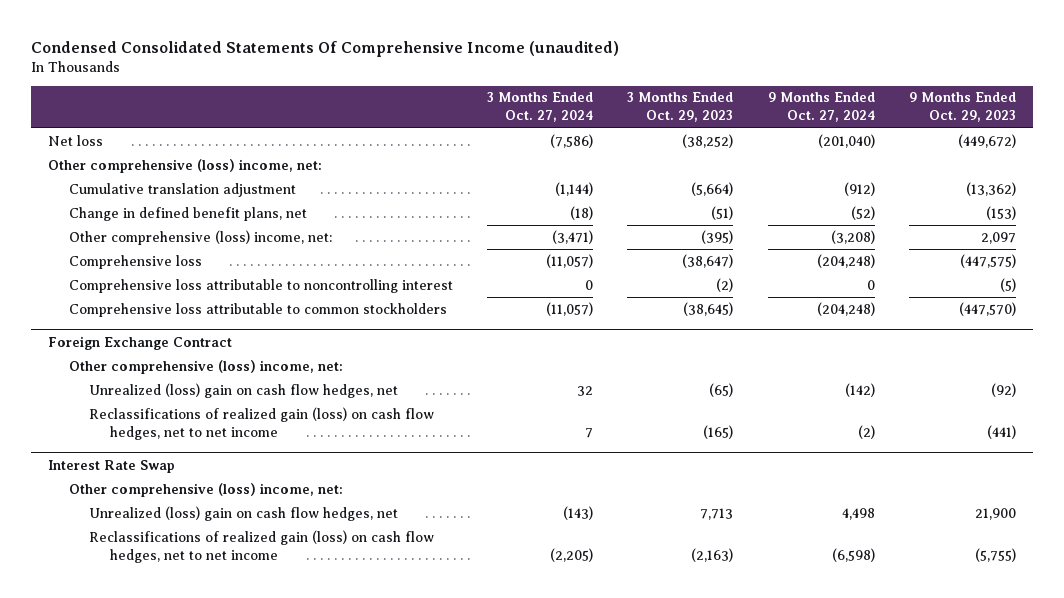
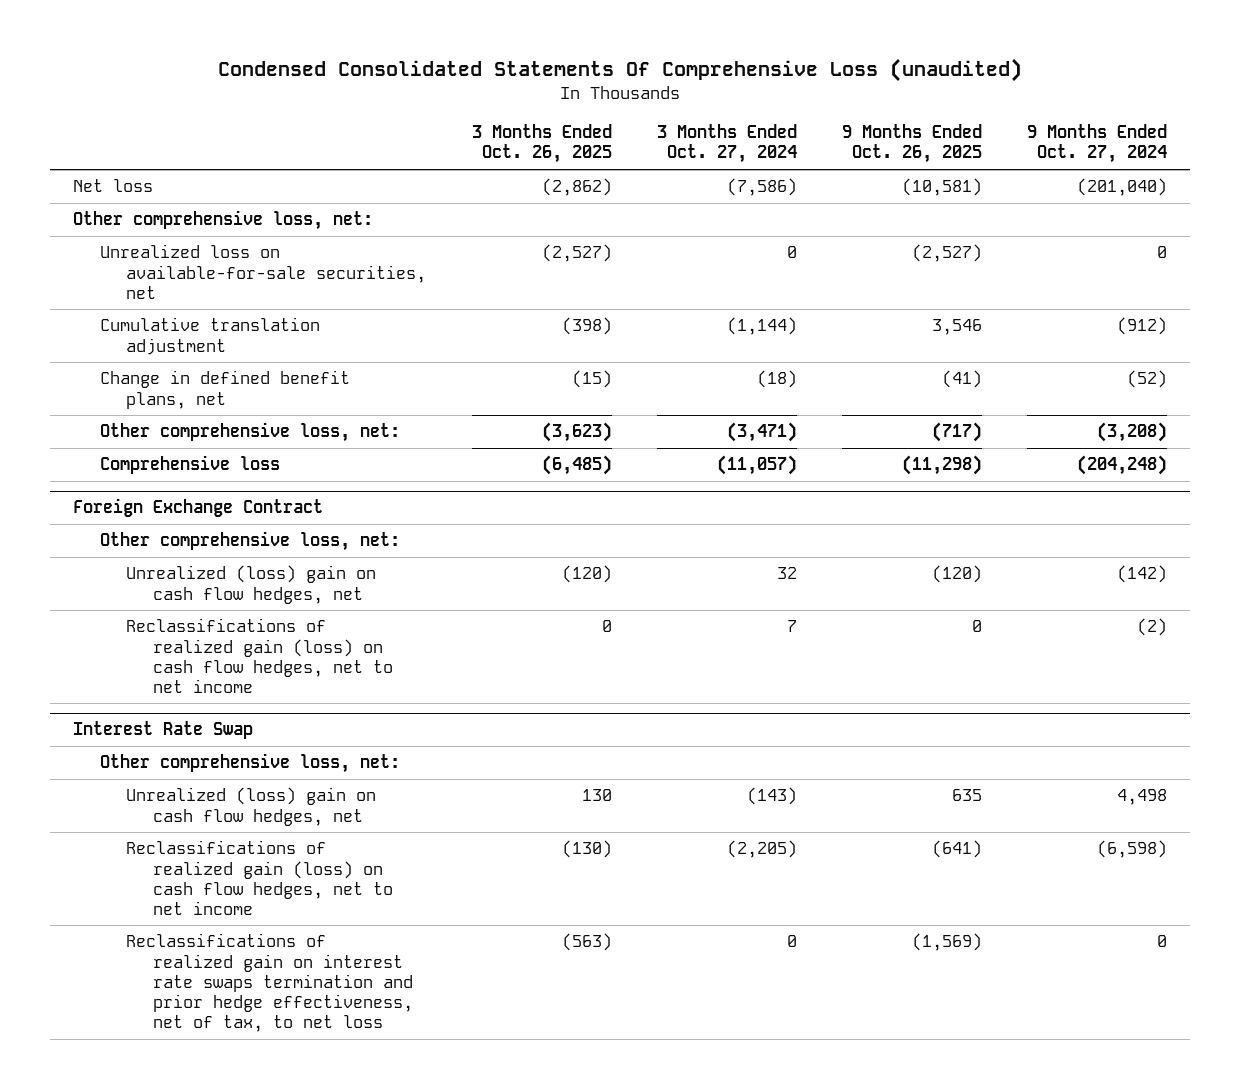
[30,40,619,57] Condensed Consolidated Statements Of Comprehensive Income (unaudited) -> [218,58,1023,83] Condensed Consolidated Statements Of Comprehensive Loss (unaudited)
[627,92,734,123] 3 Months Ended Oct. 29, 2023 -> none
[908,92,1016,123] 9 Months Ended Oct. 29, 2023 -> none
none -> [471,124,612,164] 3 Months Ended Oct. 26, 2025
none -> [842,124,983,164] 9 Months Ended Oct. 26, 2025
[48,158,323,173] Other comprehensive (loss) income, net: -> [73,210,374,231] Other comprehensive loss, net:
none -> [99,244,427,299] Unrealized loss on available-for-sale securities, net
[68,229,332,245] Other comprehensive (loss) income, net: -> [99,422,400,443] Other comprehensive loss, net:
[68,278,453,293] Comprehensive loss attributable to noncontrolling interest -> none
[68,302,447,317] Comprehensive loss attributable to common stockholders -> none
[68,359,343,374] Other comprehensive (loss) income, net: -> [99,531,400,552] Other comprehensive loss, net:
[68,482,343,497] Other comprehensive (loss) income, net: -> [99,753,400,774] Other comprehensive loss, net:
none -> [126,933,414,1033] Reclassifications of realized gain on interest rate swaps termination and prior hedge effectiveness, net of tax, to net loss

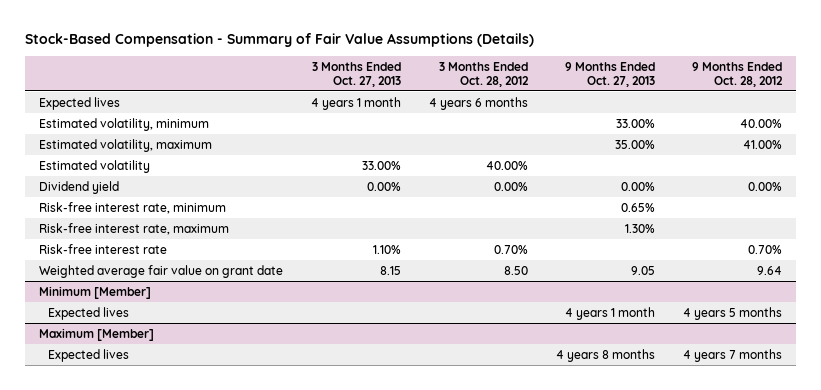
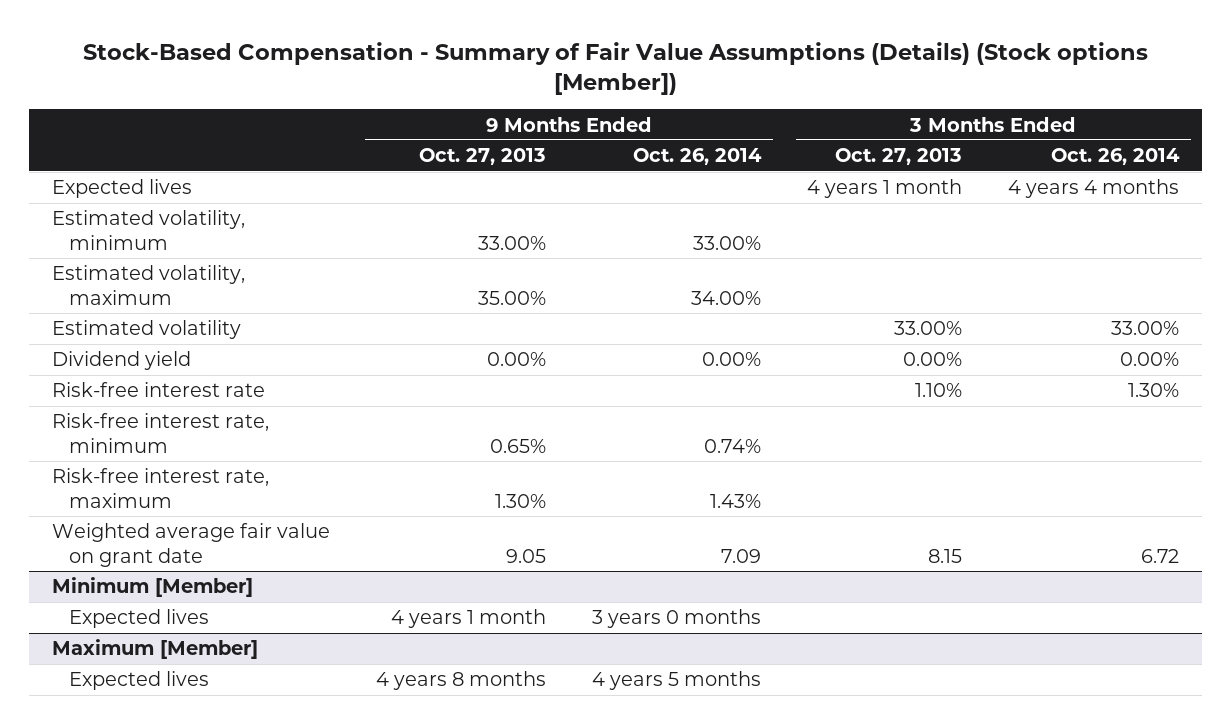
[25,32,535,47] Stock-Based Compensation - Summary of Fair Value Assumptions (Details) -> [82,41,1148,95] Stock-Based Compensation - Summary of Fair Value Assumptions (Details) (Stock options [Member])
[439,61,530,87] 3 Months Ended Oct. 28, 2012 -> none
[692,61,784,87] 9 Months Ended Oct. 28, 2012 -> none
none -> [633,148,763,166] Oct. 26, 2014
none -> [1051,148,1181,166] Oct. 26, 2014
[39,243,168,254] Risk-free interest rate -> [52,382,266,398] Risk-free interest rate

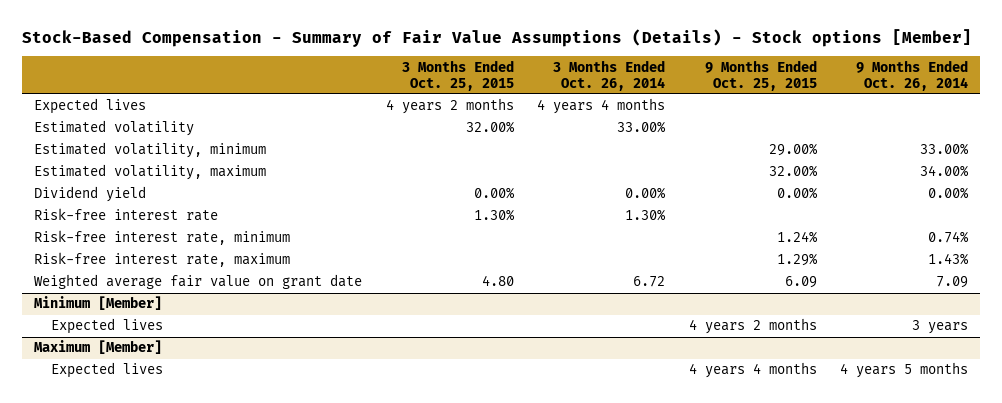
[82,41,1148,95] Stock-Based Compensation - Summary of Fair Value Assumptions (Details) (Stock options [Member]) -> [22,29,973,48] Stock-Based Compensation - Summary of Fair Value Assumptions (Details) - Stock options [Member]
[419,148,547,166] Oct. 27, 2013 -> none
[835,148,963,166] Oct. 27, 2013 -> none
none -> [401,59,514,91] 3 Months Ended Oct. 25, 2015
none -> [704,59,817,91] 9 Months Ended Oct. 25, 2015
[52,320,242,340] Estimated volatility -> [34,120,195,137] Estimated volatility
[592,609,762,629] 3 years 0 months -> [912,320,969,335] 3 years

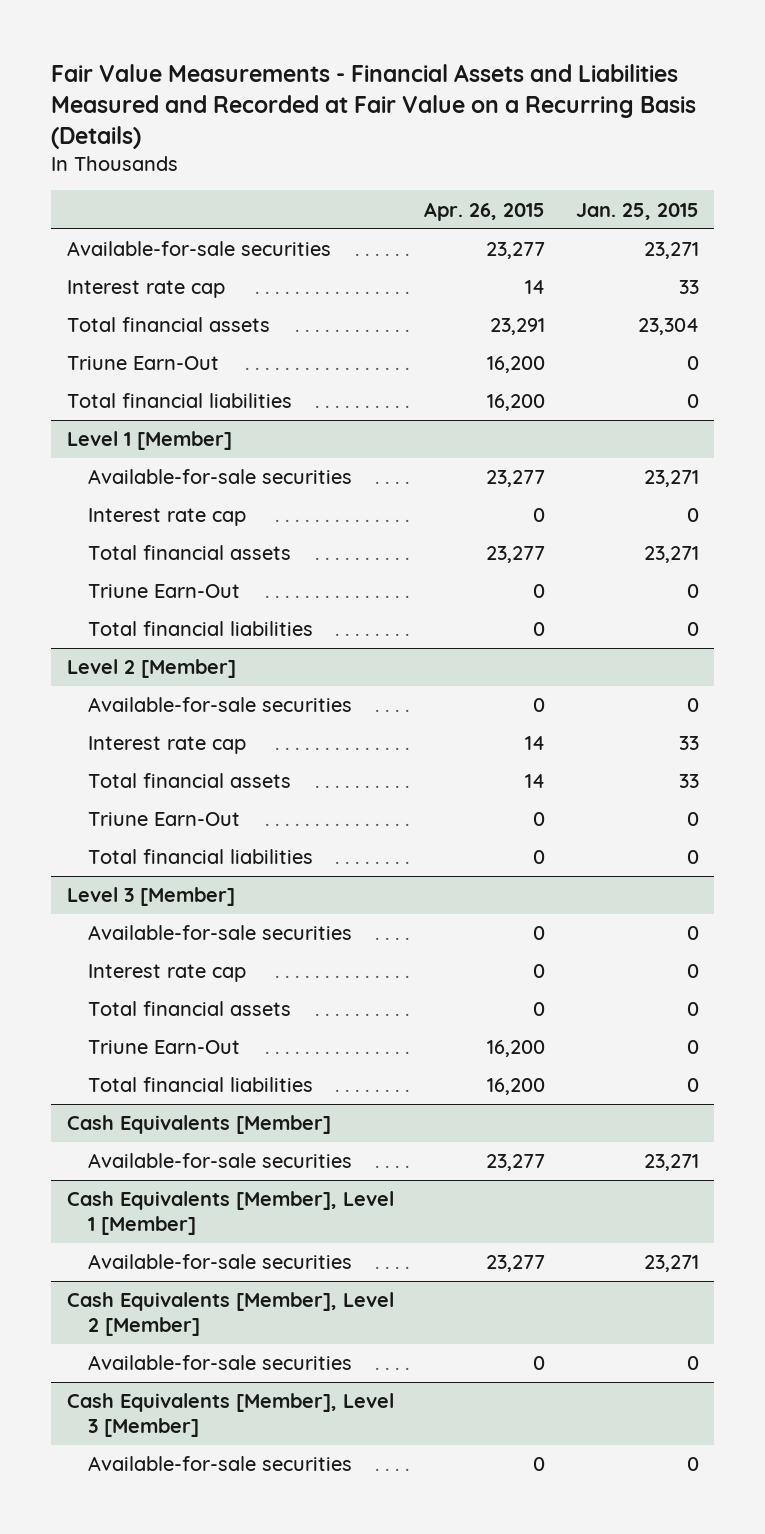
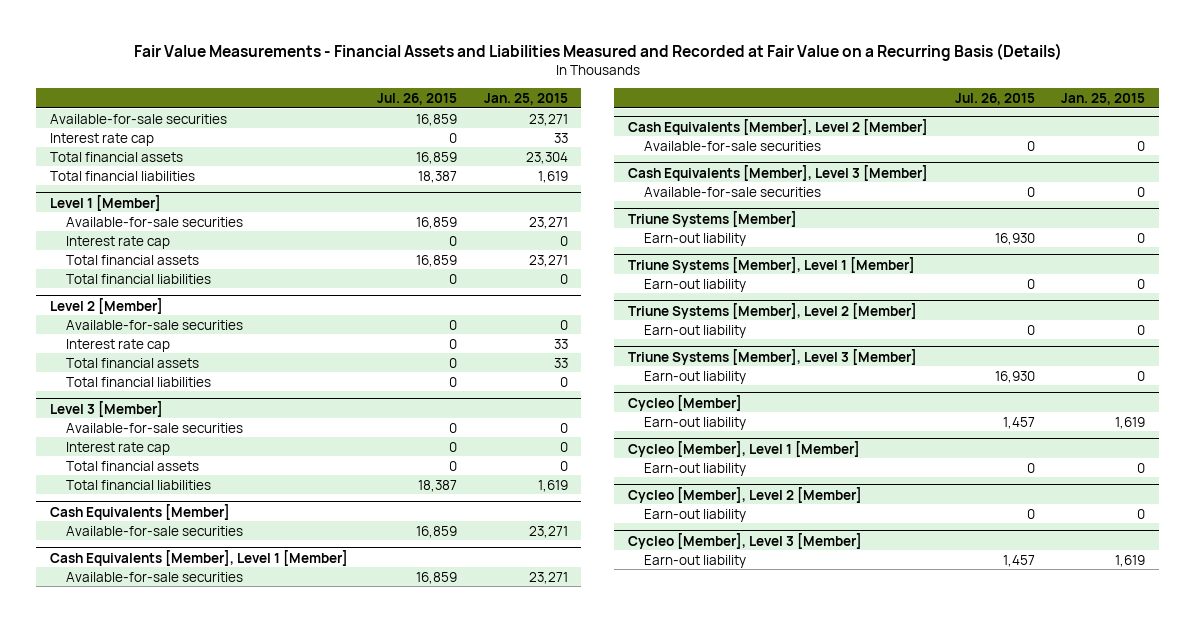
[424,201,546,221] Apr. 26, 2015 -> none
none -> [376,92,457,105] Jul. 26, 2015
[66,356,219,371] Triune Earn-Out -> none
[686,394,699,409] 0 -> [537,170,568,183] 1,619
[87,584,240,599] Triune Earn-Out -> none
[87,812,240,827] Triune Earn-Out -> none
[87,1040,240,1055] Triune Earn-Out -> none
[686,1078,699,1093] 0 -> [537,479,568,492] 1,619
none -> [627,210,797,227] Triune Systems [Member]
none -> [644,232,747,246] Earn-out liability
none -> [627,256,915,273] Triune Systems [Member], Level 1 [Member]
none -> [644,278,747,292] Earn-out liability
none -> [627,302,917,319] Triune Systems [Member], Level 2 [Member]
none -> [644,324,747,338] Earn-out liability
none -> [627,348,917,365] Triune Systems [Member], Level 3 [Member]
none -> [644,370,747,384] Earn-out liability
none -> [627,394,742,411] Cycleo [Member]
none -> [644,416,747,430] Earn-out liability
none -> [627,440,860,457] Cycleo [Member], Level 1 [Member]
none -> [644,462,747,476] Earn-out liability
none -> [627,486,862,503] Cycleo [Member], Level 2 [Member]
none -> [644,508,747,522] Earn-out liability
none -> [627,532,862,549] Cycleo [Member], Level 3 [Member]
none -> [644,554,747,568] Earn-out liability

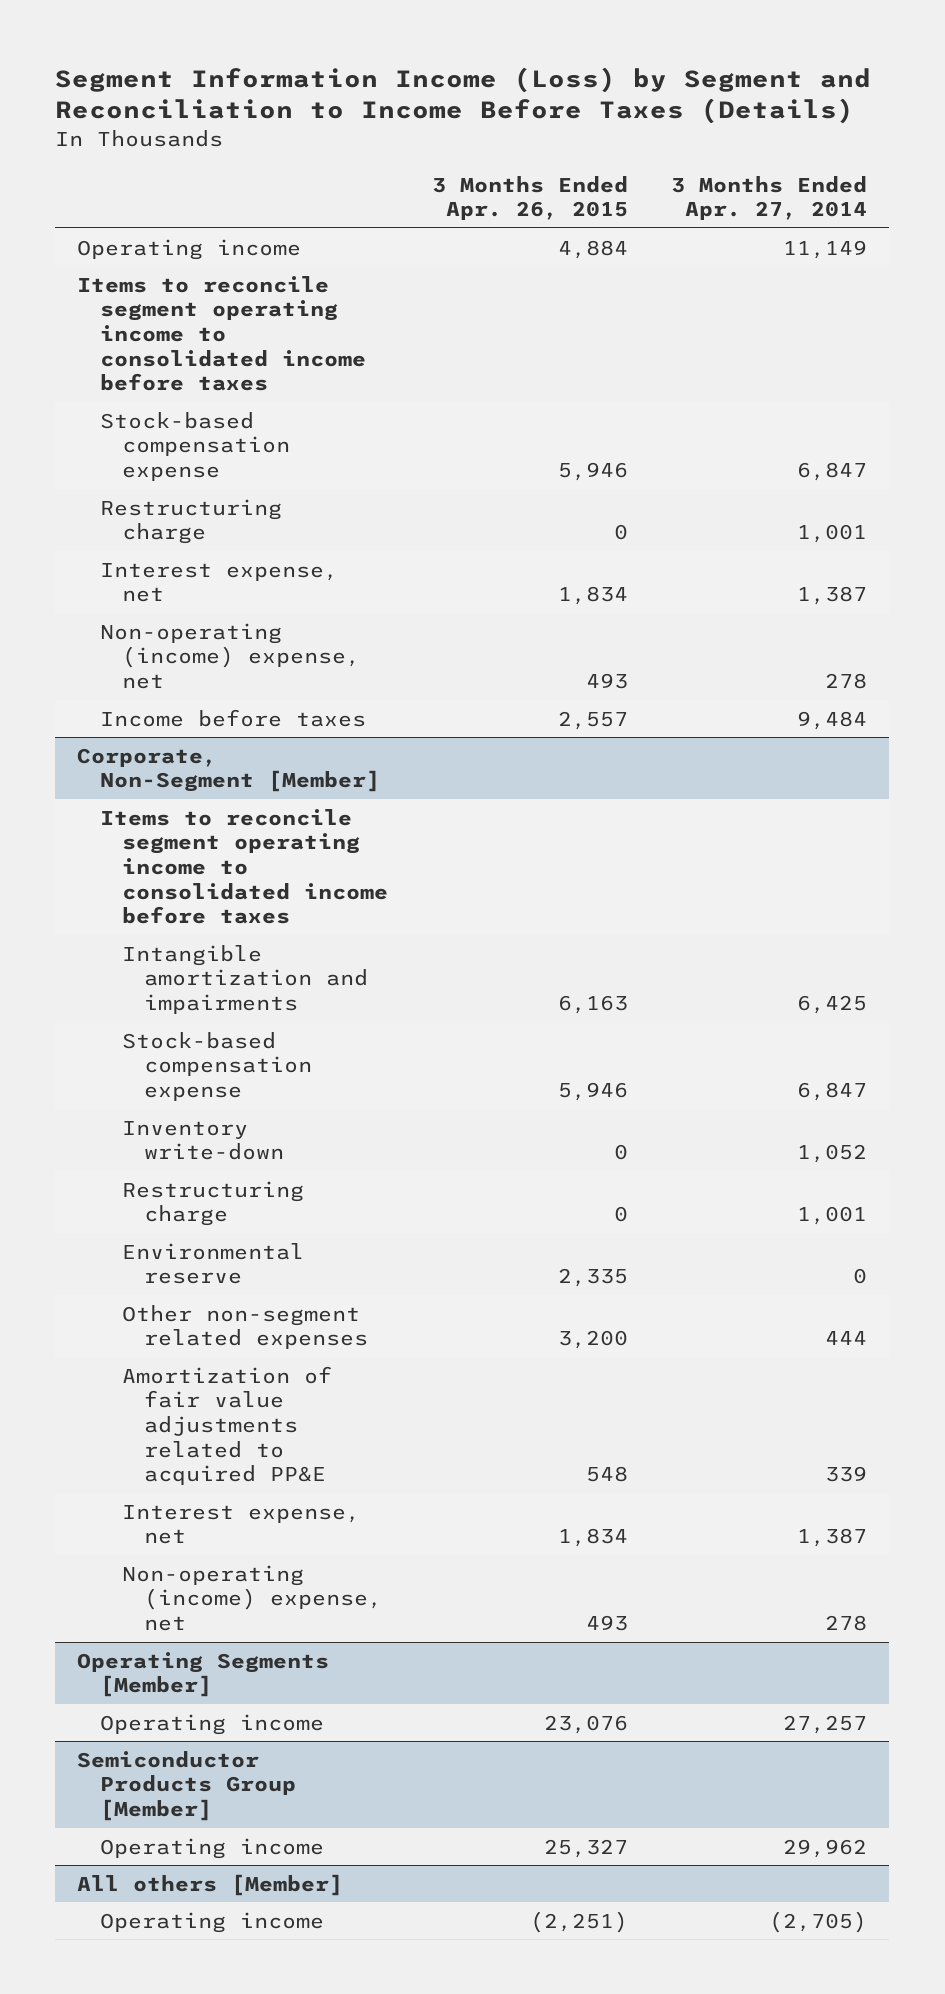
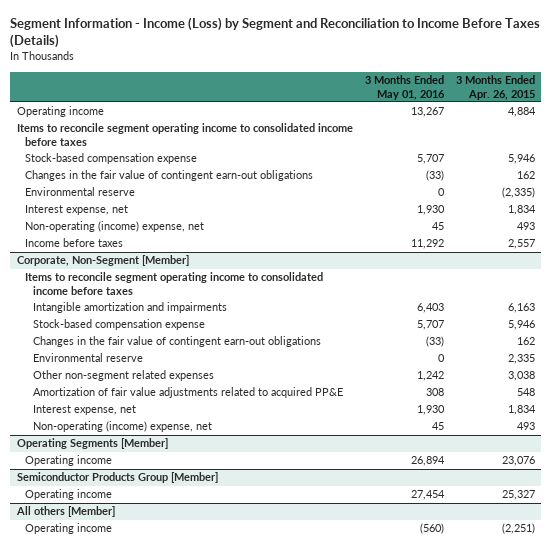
[55,66,872,125] Segment Information Income (Loss) by Segment and Reconciliation to Income Before Taxes (Details) -> [10,16,541,49] Segment Information - Income (Loss) by Segment and Reconciliation to Income Before Taxes (Details)
[671,175,868,221] 3 Months Ended Apr. 27, 2014 -> none
none -> [364,75,445,100] 3 Months Ended May 01, 2016
[99,498,282,545] Restructuring charge -> none
none -> [24,170,313,182] Changes in the fair value of contingent earn-out obligations
none -> [24,187,135,197] Environmental reserve
[121,1120,284,1161] Inventory write-down -> none
[121,1180,304,1227] Restructuring charge -> none
none -> [32,336,321,348] Changes in the fair value of contingent earn-out obligations
[557,1330,628,1350] 3,200 -> [508,371,536,382] 3,038

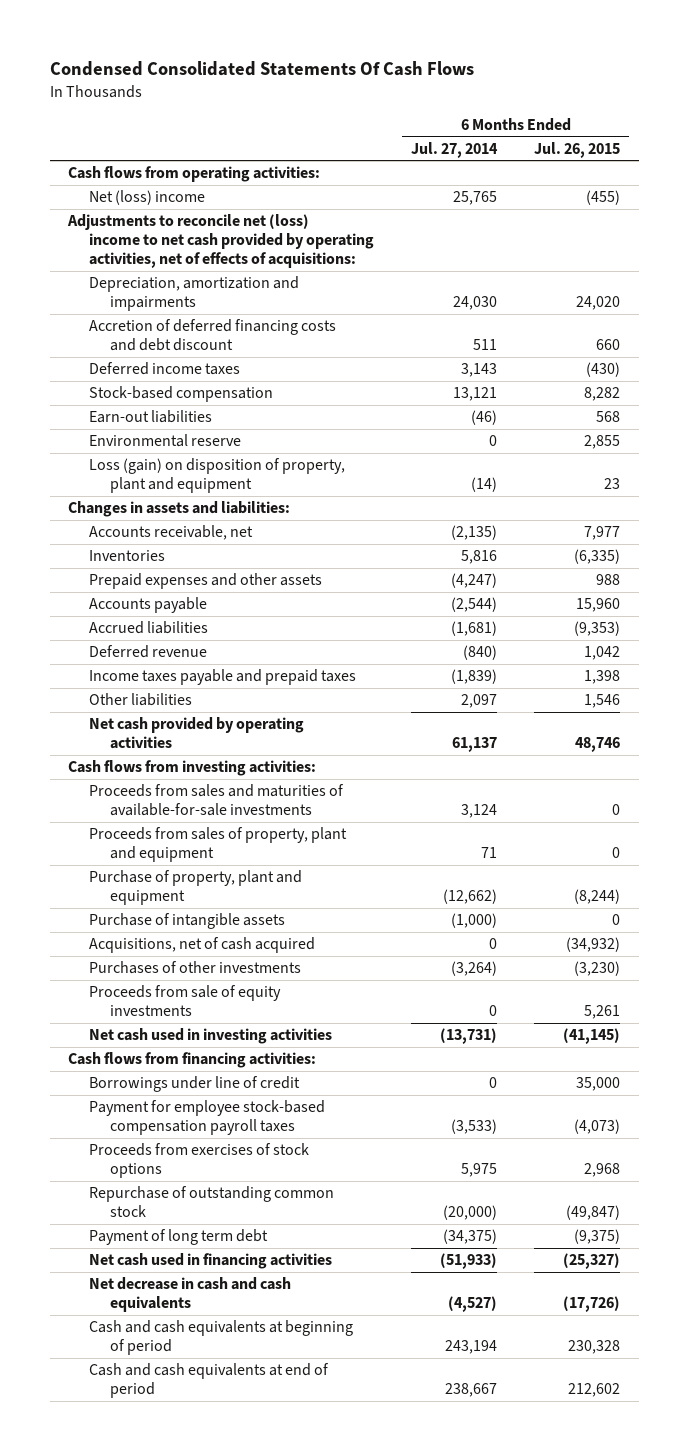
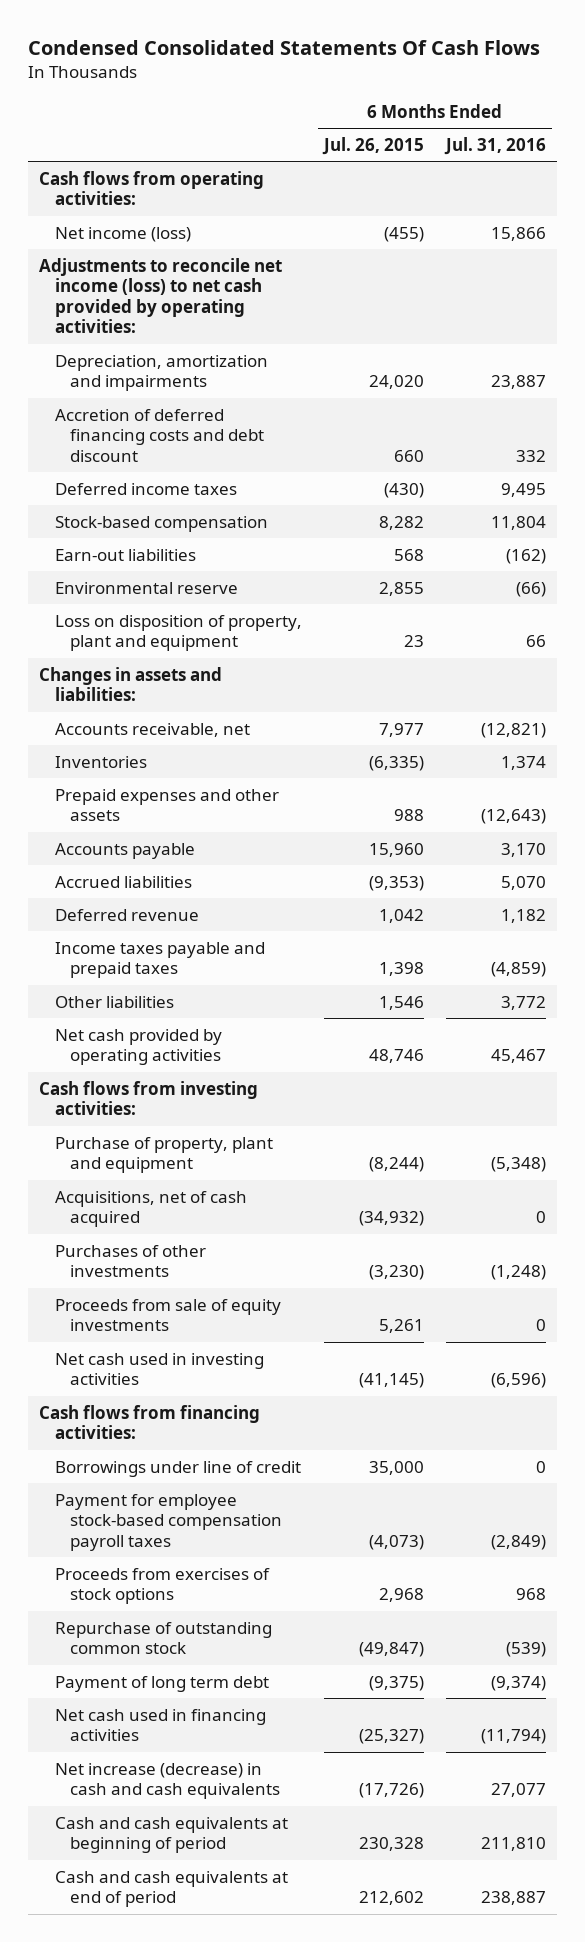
[411,141,499,158] Jul. 27, 2014 -> none
none -> [444,136,547,155] Jul. 31, 2016
[88,190,205,206] Net (loss) income -> [54,226,191,242] Net income (loss)
[67,214,374,269] Adjustments to reconcile net (loss) income to net cash provided by operating activities, net of effects of acquisitions: -> [39,257,283,334] Adjustments to reconcile net income (loss) to net cash provided by operating activities:
[88,458,345,494] Loss (gain) on disposition of property, plant and equipment -> [54,614,302,652] Loss on disposition of property, plant and equipment
[88,784,344,817] Proceeds from sales and maturities of available-for-sale investments -> none
[88,827,347,863] Proceeds from sales of property, plant and equipment -> none
[88,913,285,930] Purchase of intangible assets -> none
[88,1277,291,1313] Net decrease in cash and cash equivalents -> [54,1762,281,1800] Net increase (decrease) in cash and cash equivalents

